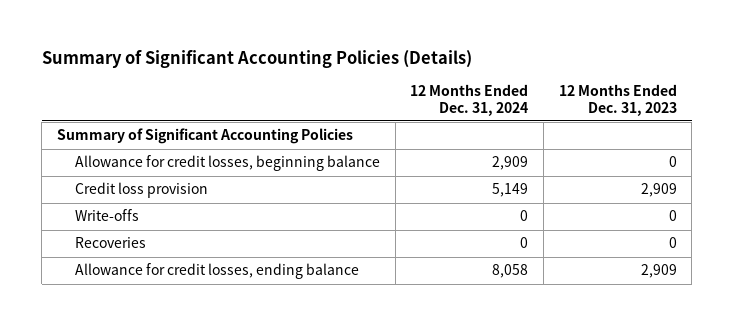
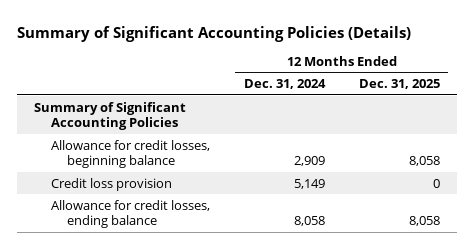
[558,84,677,116] 12 Months Ended Dec. 31, 2023 -> none
none -> [358,79,440,90] Dec. 31, 2025
[74,209,139,222] Write-offs -> none
[74,237,146,249] Recoveries -> none

